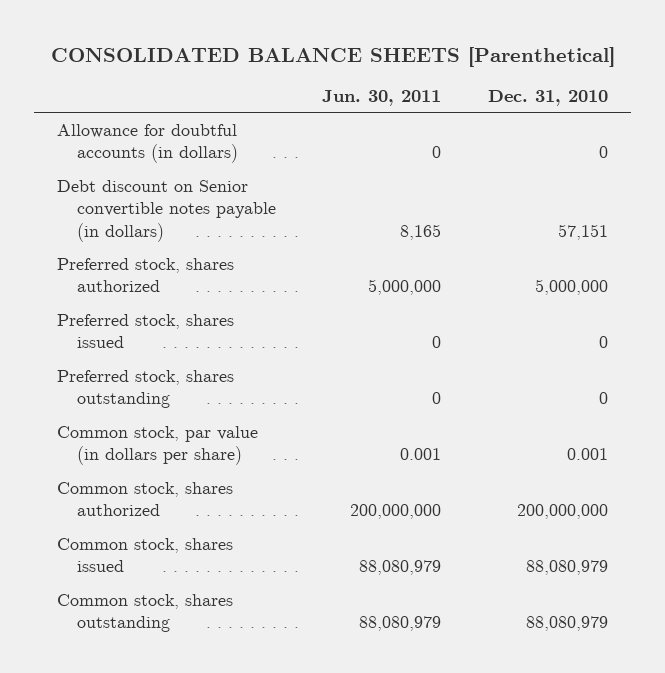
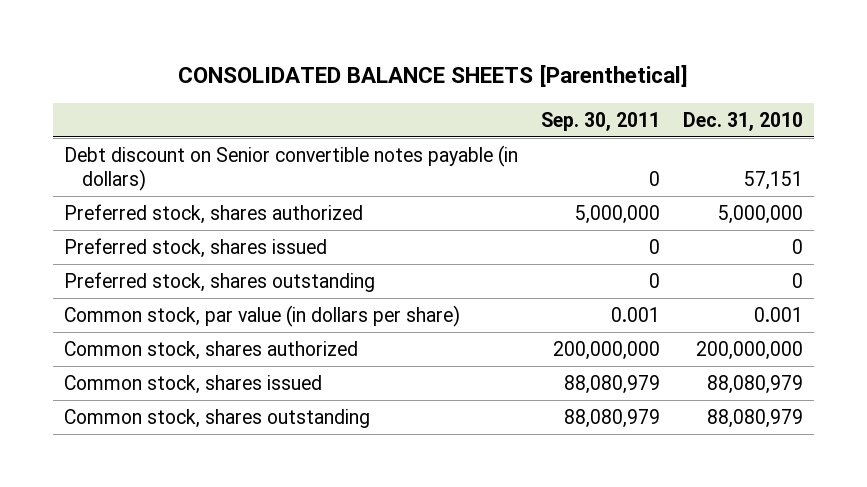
[322,89,442,106] Jun. 30, 2011 -> none
none -> [540,111,660,131] Sep. 30, 2011
[57,123,239,164] Allowance for doubtful accounts (in dollars) -> none

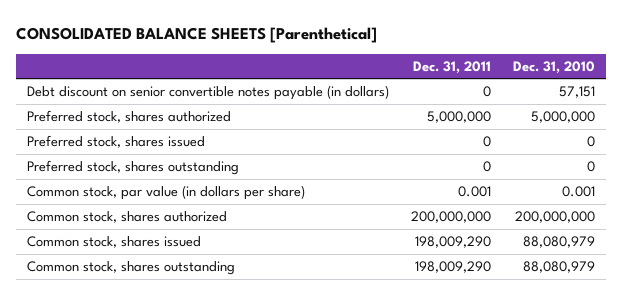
[540,111,660,131] Sep. 30, 2011 -> none
none -> [413,60,492,74] Dec. 31, 2011
[64,145,519,191] Debt discount on Senior convertible notes payable (in dollars) -> [27,85,390,101] Debt discount on senior convertible notes payable (in dollars)

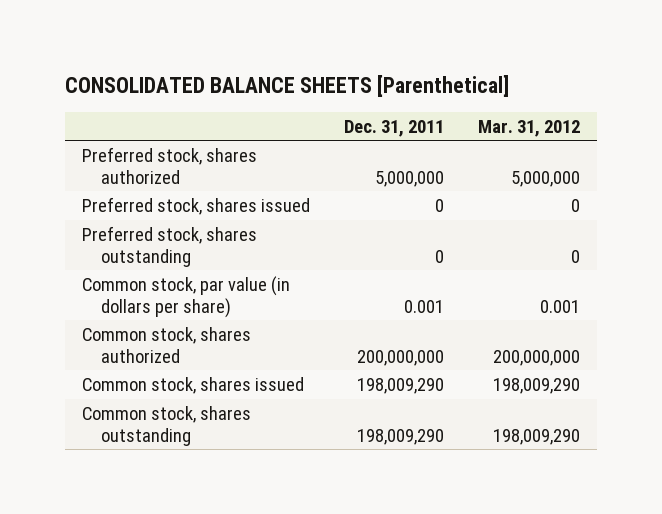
[512,60,595,74] Dec. 31, 2010 -> none
none -> [478,119,581,137] Mar. 31, 2012
[27,85,390,101] Debt discount on senior convertible notes payable (in dollars) -> none

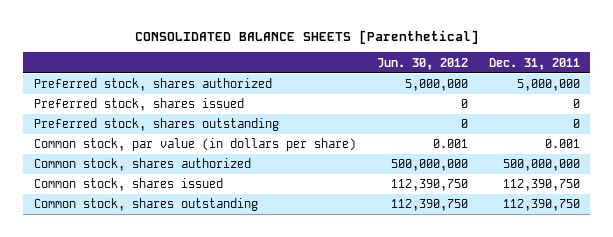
[478,119,581,137] Mar. 31, 2012 -> none
none -> [376,57,468,70] Jun. 30, 2012
[356,349,444,366] 200,000,000 -> [502,159,580,172] 500,000,000
[356,377,444,394] 198,009,290 -> [502,179,580,192] 112,390,750
[356,428,444,445] 198,009,290 -> [502,199,580,212] 112,390,750

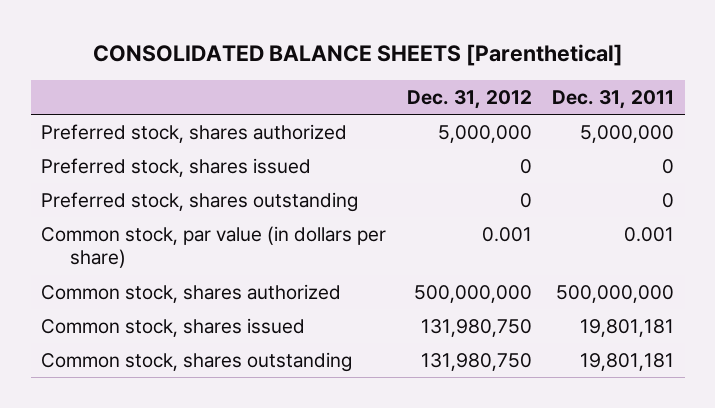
[376,57,468,70] Jun. 30, 2012 -> none
none -> [406,89,532,109] Dec. 31, 2012
[502,179,580,192] 112,390,750 -> [580,318,675,337] 19,801,181
[502,199,580,212] 112,390,750 -> [580,352,675,371] 19,801,181

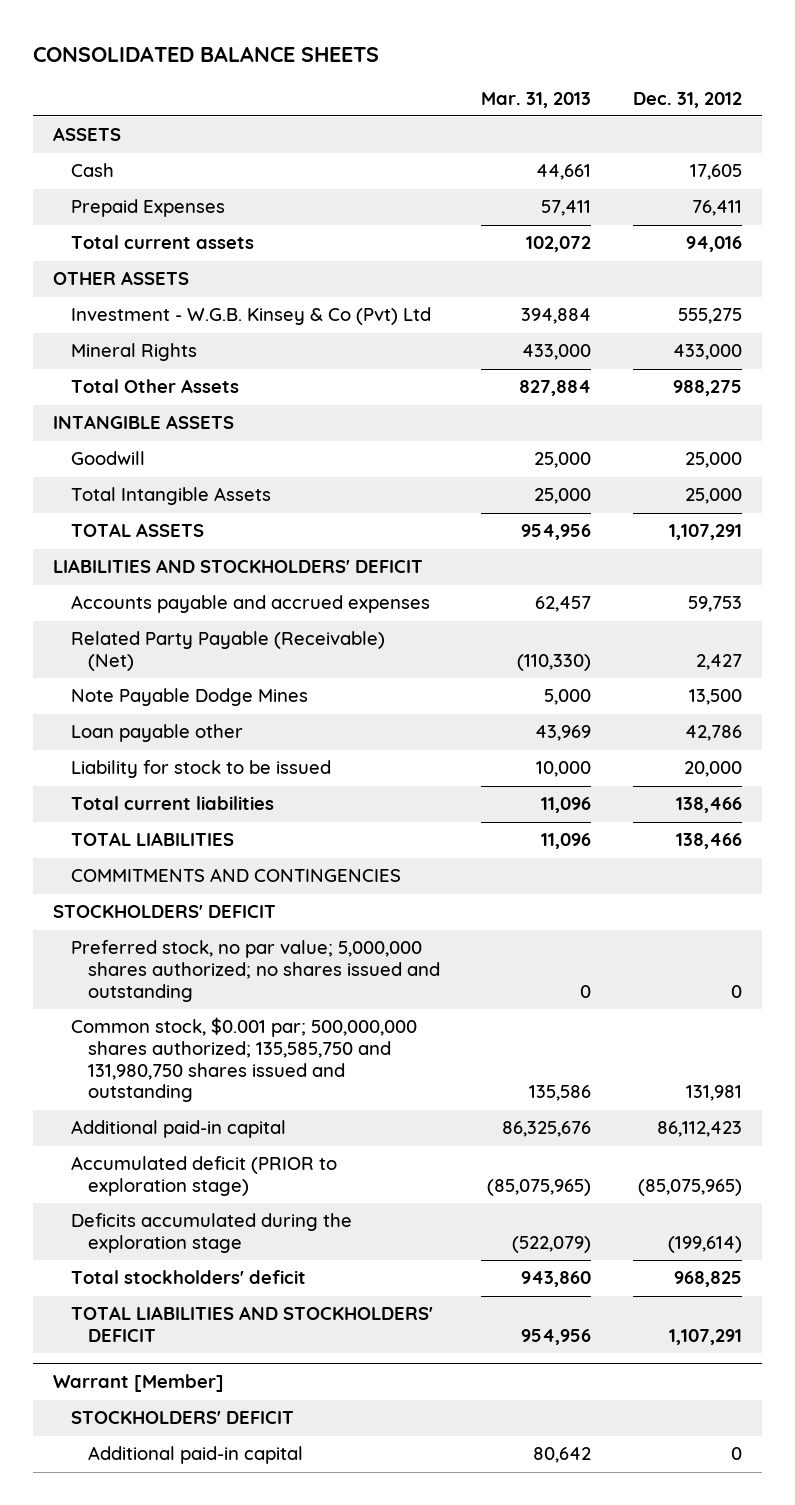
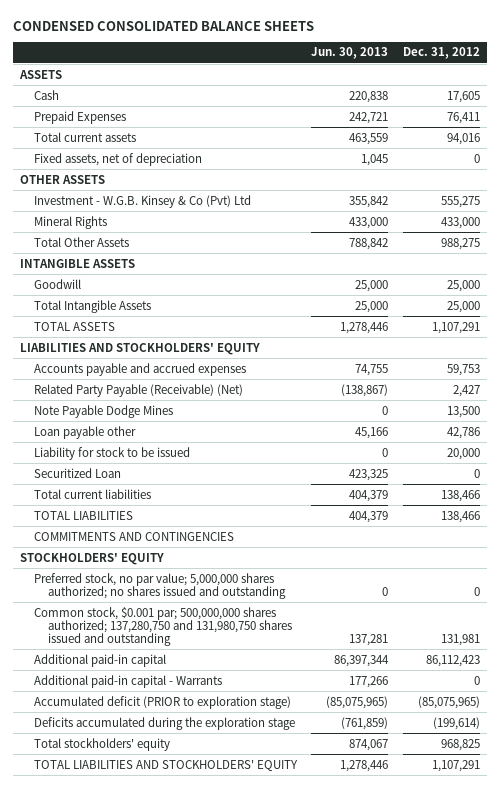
[32,45,379,62] CONSOLIDATED BALANCE SHEETS -> [13,20,315,31] CONDENSED CONSOLIDATED BALANCE SHEETS
[481,91,592,108] Mar. 31, 2013 -> none
none -> [311,47,389,60] Jun. 30, 2013
none -> [34,152,203,166] Fixed assets, net of depreciation
[53,559,424,574] LIABILITIES AND STOCKHOLDERS' DEFICIT -> [20,342,261,355] LIABILITIES AND STOCKHOLDERS' EQUITY
none -> [34,467,122,478] Securitized Loan
[53,905,277,919] STOCKHOLDERS' DEFICIT -> [20,552,165,565] STOCKHOLDERS' EQUITY
[70,1017,417,1103] Common stock, $0.001 par; 500,000,000 shares authorized; 135,585,750 and 131,980,750 shares issued and outstanding -> [34,606,292,646] Common stock, $0.001 par; 500,000,000 shares authorized; 137,280,750 and 131,980,750 shares issued and outstanding
none -> [34,674,223,688] Additional paid-in capital - Warrants
[53,1374,225,1393] Warrant [Member] -> none
[70,1411,294,1425] STOCKHOLDERS' DEFICIT -> none
[87,1446,303,1465] Additional paid-in capital -> none
[70,1270,306,1285] Total stockholders' deficit -> [34,737,171,751] Total stockholders' equity
[70,1306,433,1343] TOTAL LIABILITIES AND STOCKHOLDERS' DEFICIT -> [34,759,299,771] TOTAL LIABILITIES AND STOCKHOLDERS' EQUITY

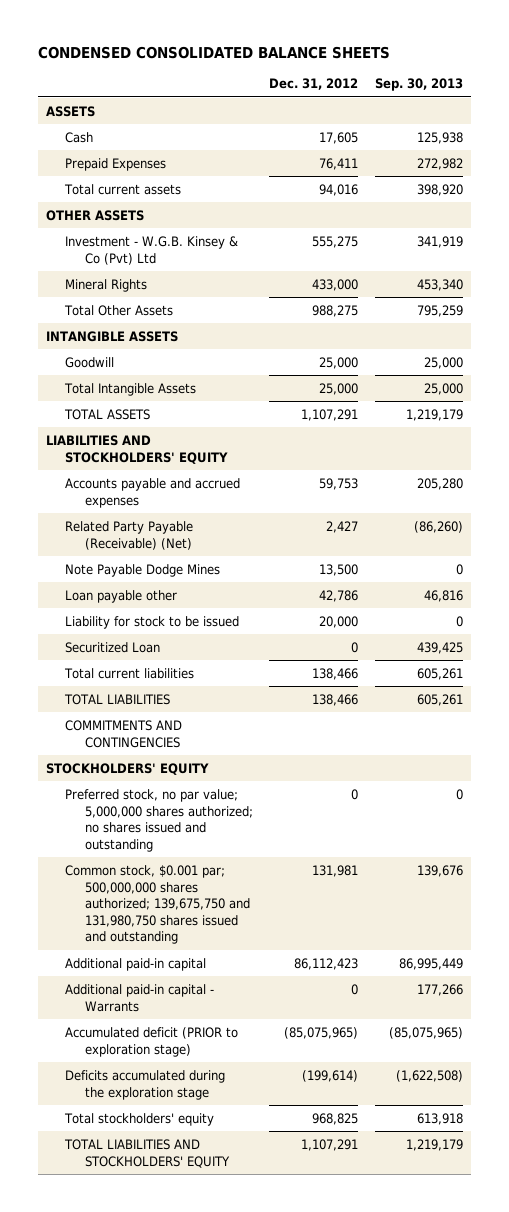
[311,47,389,60] Jun. 30, 2013 -> none
none -> [374,78,463,92] Sep. 30, 2013
[34,152,203,166] Fixed assets, net of depreciation -> none
[34,606,292,646] Common stock, $0.001 par; 500,000,000 shares authorized; 137,280,750 and 131,980,750 shares issued and outstanding -> [65,864,250,945] Common stock, $0.001 par; 500,000,000 shares authorized; 139,675,750 and 131,980,750 shares issued and outstanding

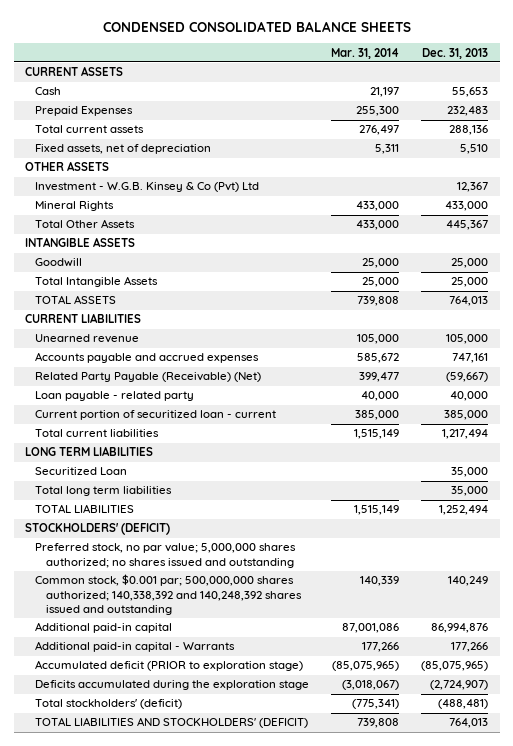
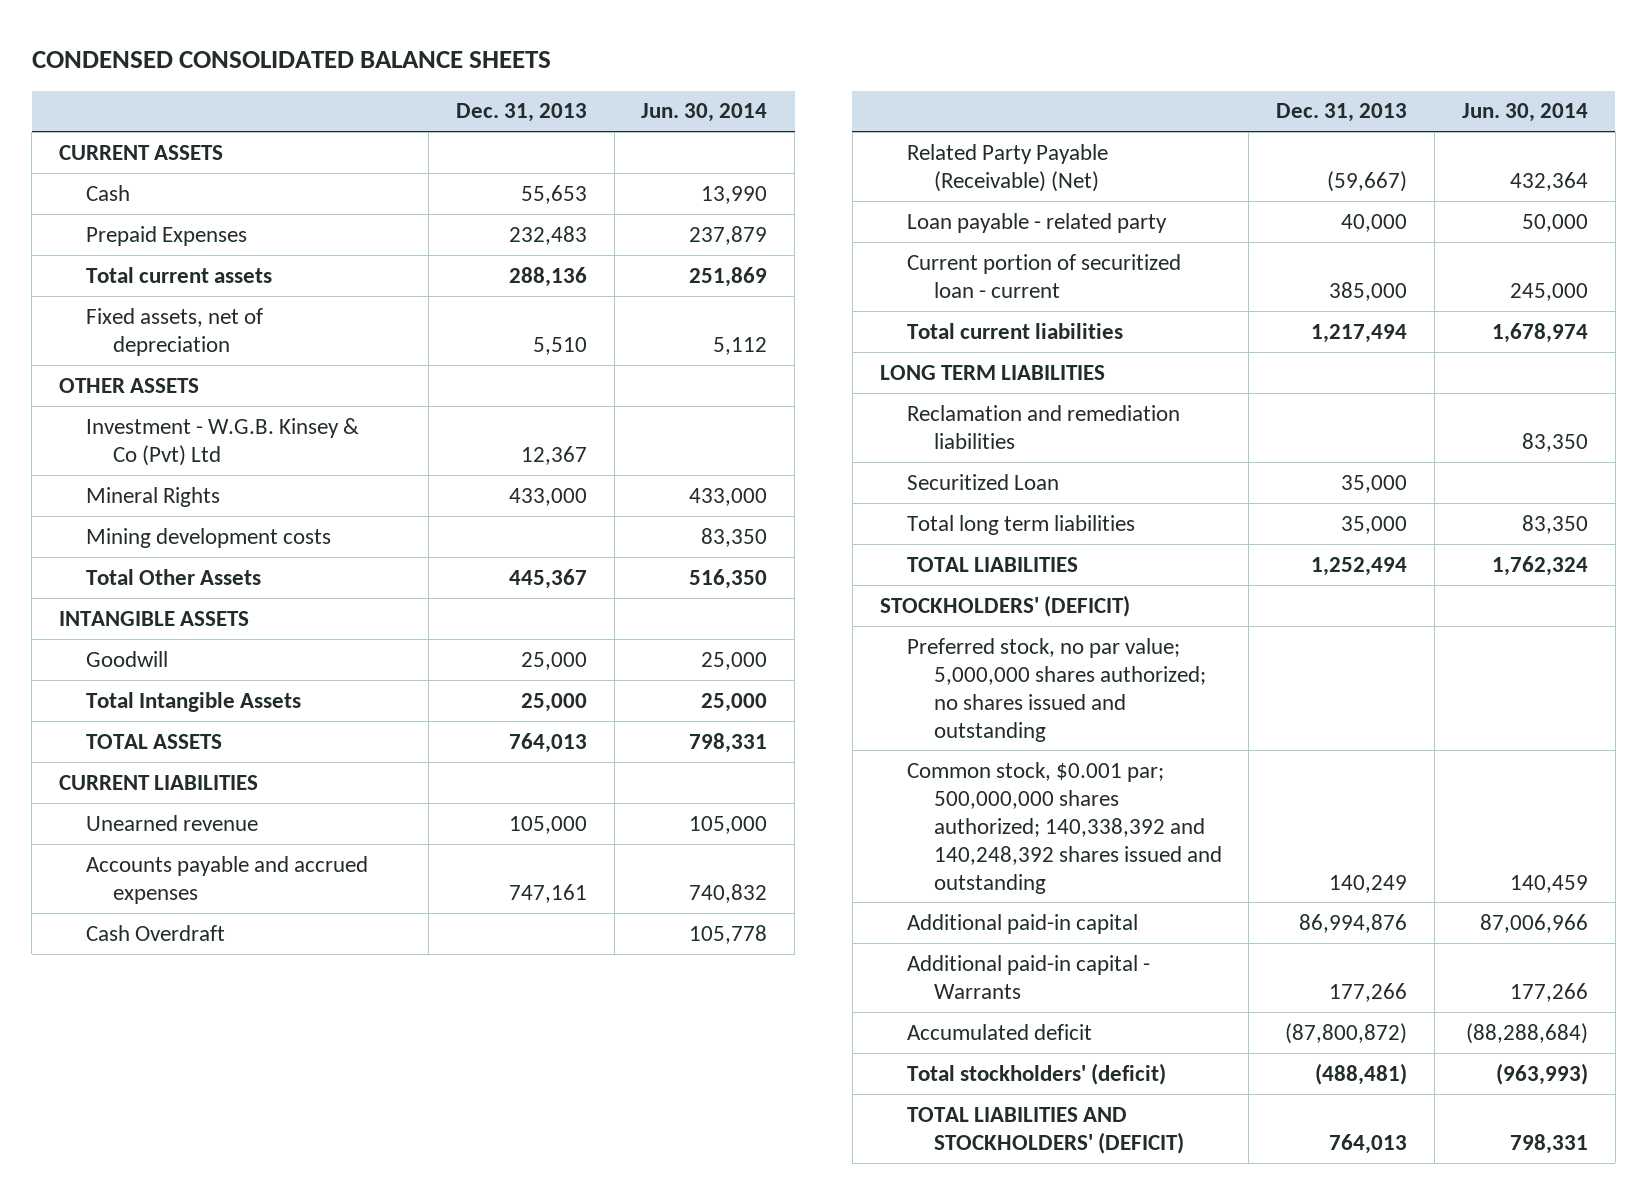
[331,47,400,59] Mar. 31, 2014 -> none
none -> [641,103,768,123] Jun. 30, 2014
none -> [86,527,332,548] Mining development costs
none -> [86,924,226,941] Cash Overdraft
none -> [906,404,1180,449] Reclamation and remediation liabilities
[35,680,310,691] Deficits accumulated during the exploration stage -> none
[35,660,304,672] Accumulated deficit (PRIOR to exploration stage) -> [906,1023,1092,1040] Accumulated deficit
[421,661,489,672] (85,075,965) -> [1285,1022,1408,1044] (87,800,872)

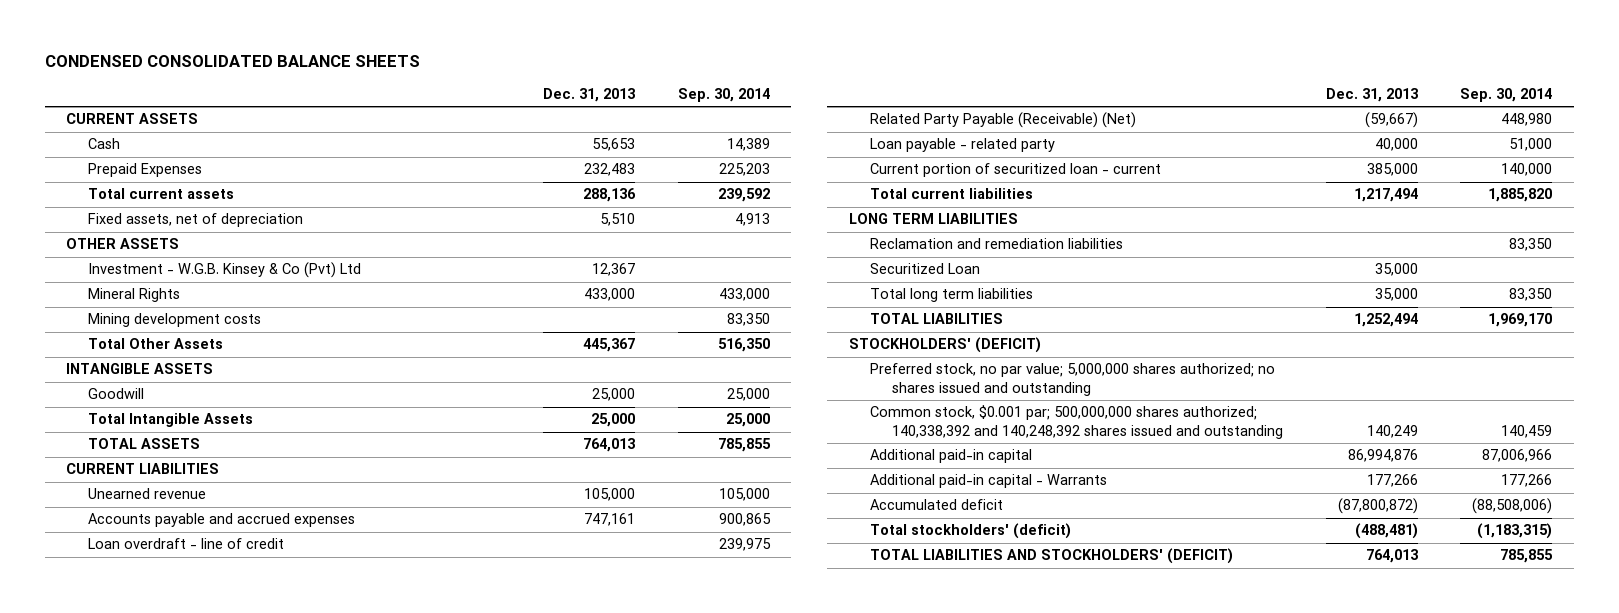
[641,103,768,123] Jun. 30, 2014 -> none
none -> [678,87,771,102] Sep. 30, 2014
[86,924,226,941] Cash Overdraft -> [87,538,284,550] Loan overdraft - line of credit

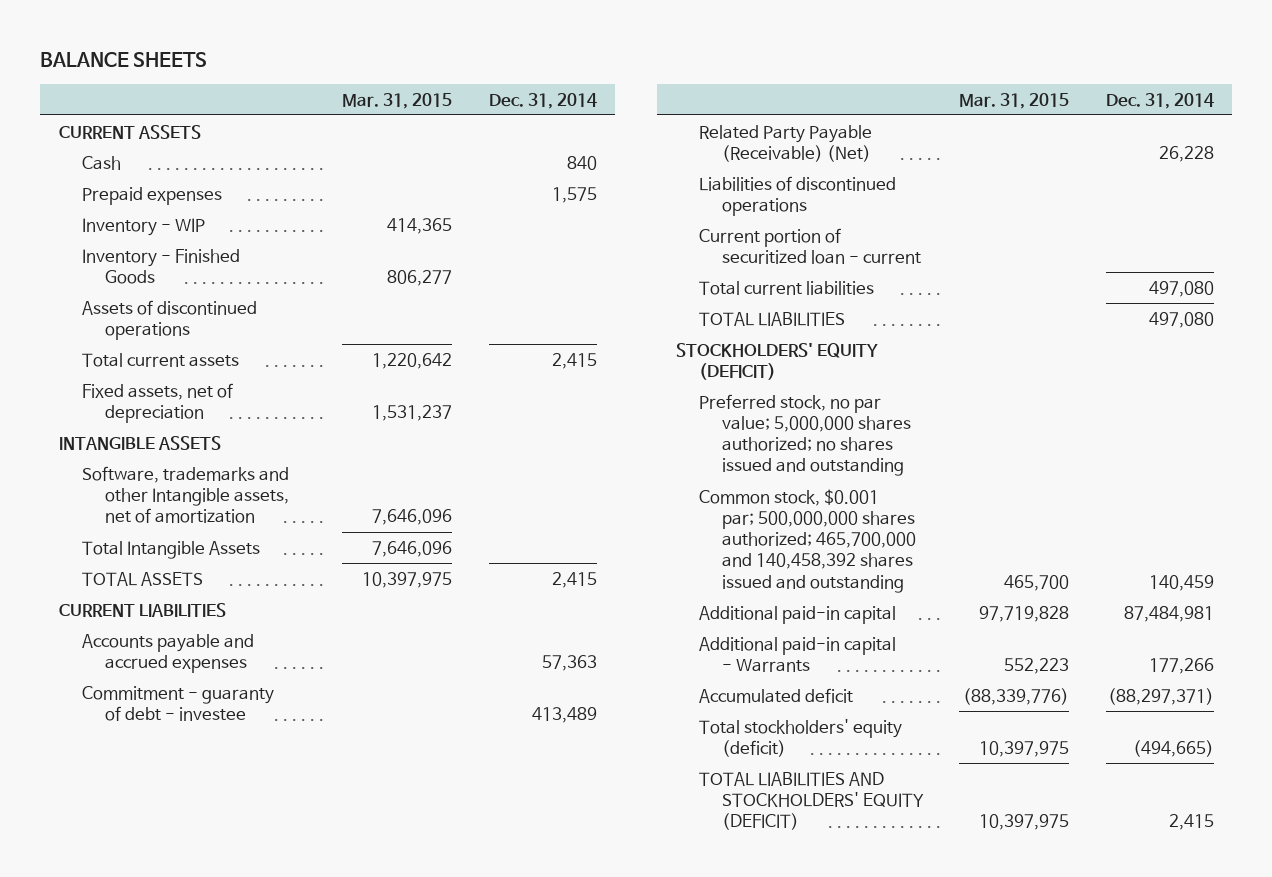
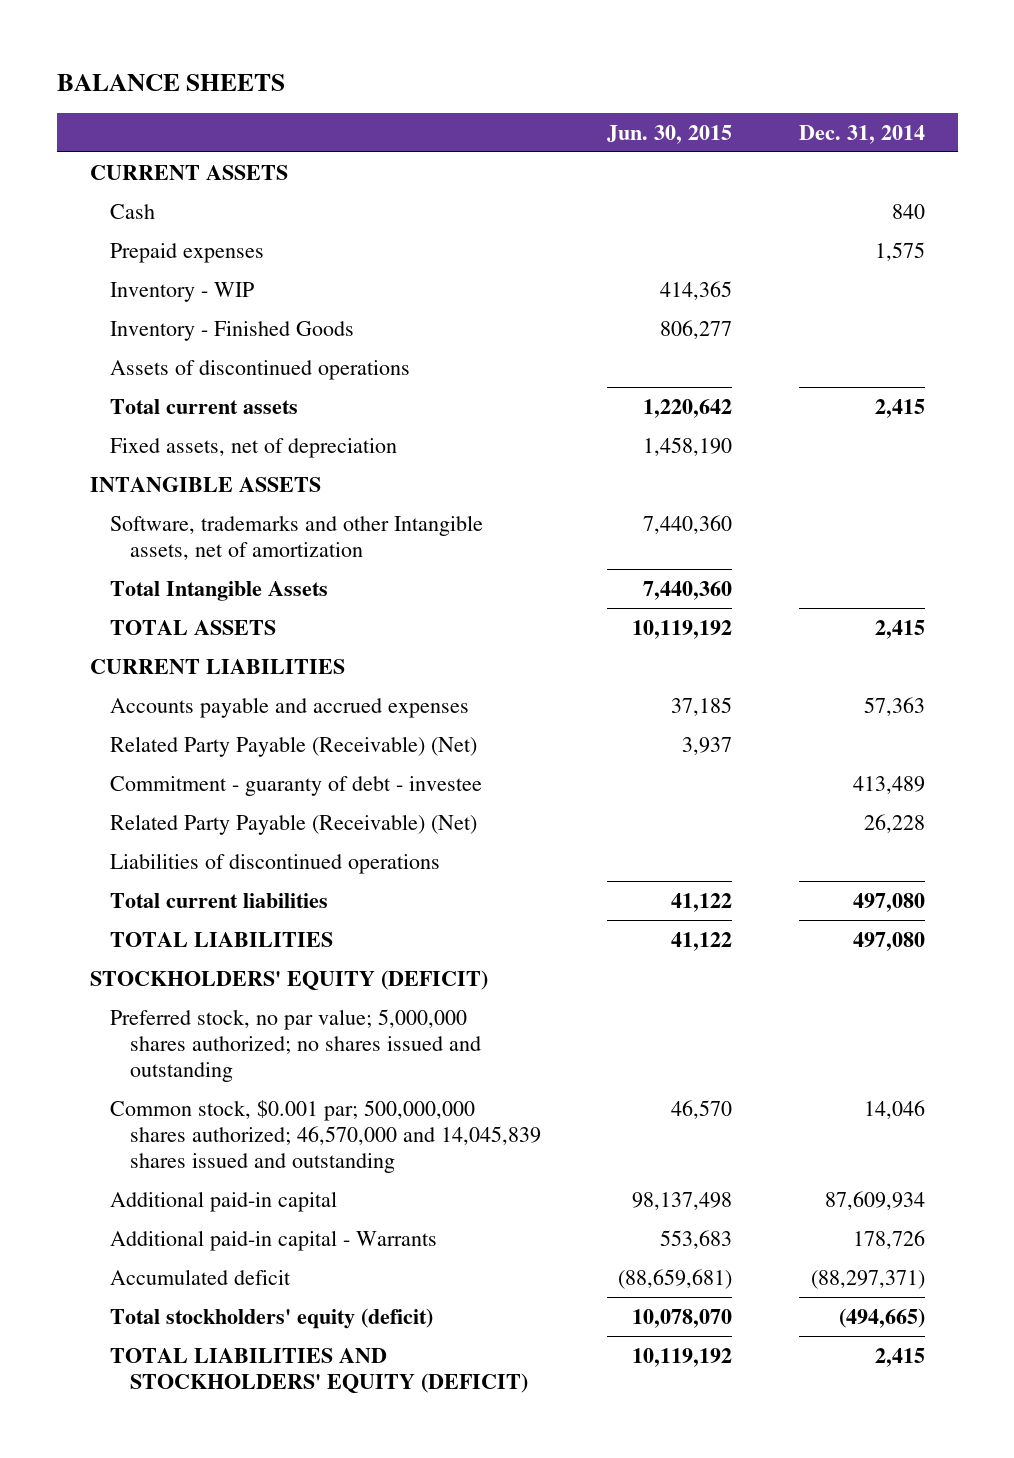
[342,92,453,109] Mar. 31, 2015 -> none
none -> [607,124,733,144] Jun. 30, 2015
none -> [109,735,477,757] Related Party Payable (Receivable) (Net)
[698,227,922,264] Current portion of securitized loan - current -> none
[698,488,917,593] Common stock, $0.001 par; 500,000,000 shares authorized; 465,700,000 and 140,458,392 shares issued and outstanding -> [109,1099,542,1174] Common stock, $0.001 par; 500,000,000 shares authorized; 46,570,000 and 14,045,839 shares issued and outstanding
[1148,574,1214,591] 140,459 -> [863,1099,925,1119] 14,046
[1123,605,1214,622] 87,484,981 -> [824,1190,925,1210] 87,609,934
[1148,657,1214,674] 177,266 -> [852,1229,925,1249] 178,726

